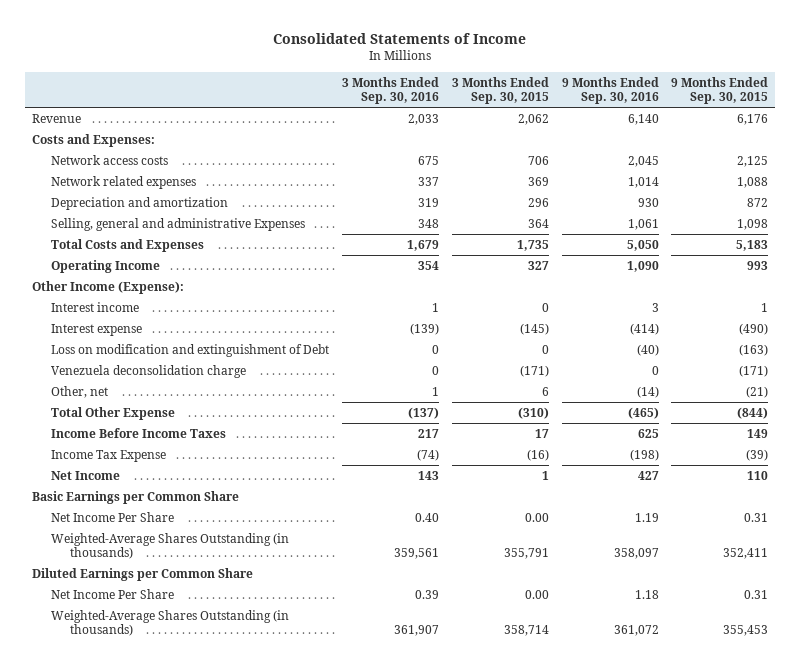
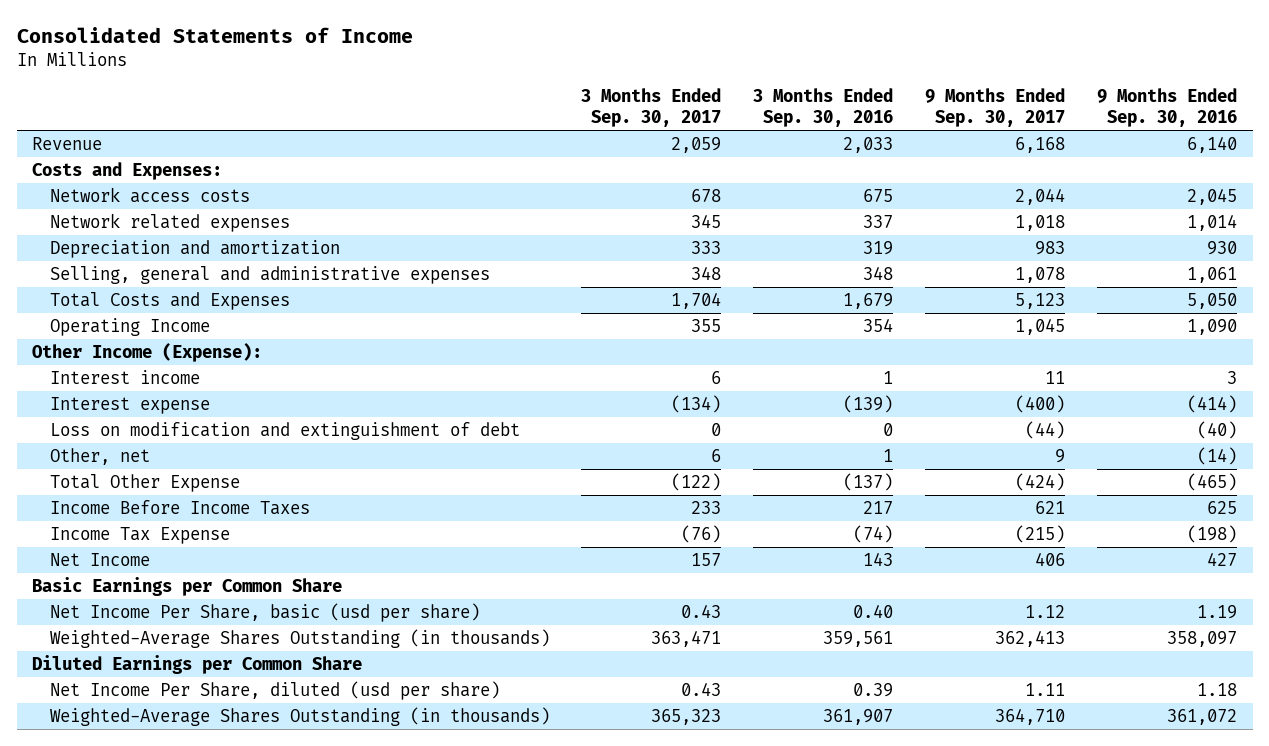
[451,77,549,105] 3 Months Ended Sep. 30, 2015 -> none
[671,77,769,105] 9 Months Ended Sep. 30, 2015 -> none
none -> [581,88,722,127] 3 Months Ended Sep. 30, 2017
none -> [925,88,1066,127] 9 Months Ended Sep. 30, 2017
[50,217,305,231] Selling, general and administrative Expenses -> [49,266,490,285] Selling, general and administrative expenses
[50,364,246,378] Venezuela deconsolidation charge -> none
[50,343,329,357] Loss on modification and extinguishment of Debt -> [49,422,520,441] Loss on modification and extinguishment of debt
[50,511,174,522] Net Income Per Share -> [49,603,480,623] Net Income Per Share, basic (usd per share)
[50,588,174,599] Net Income Per Share -> [49,681,500,701] Net Income Per Share, diluted (usd per share)

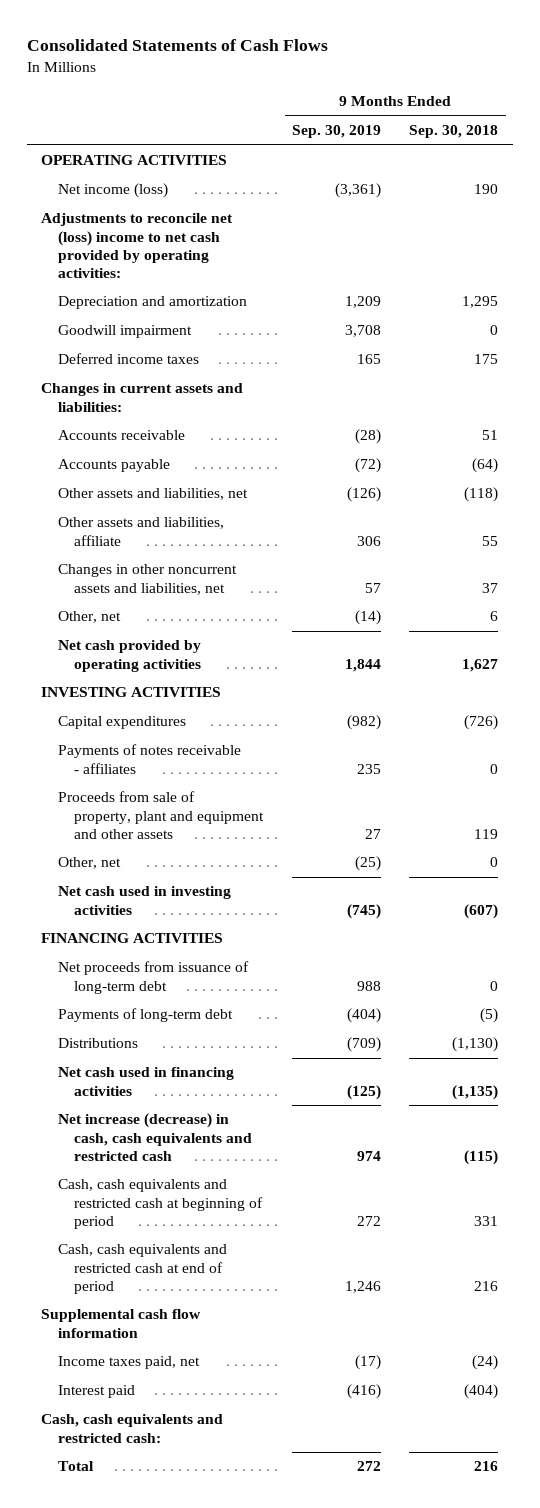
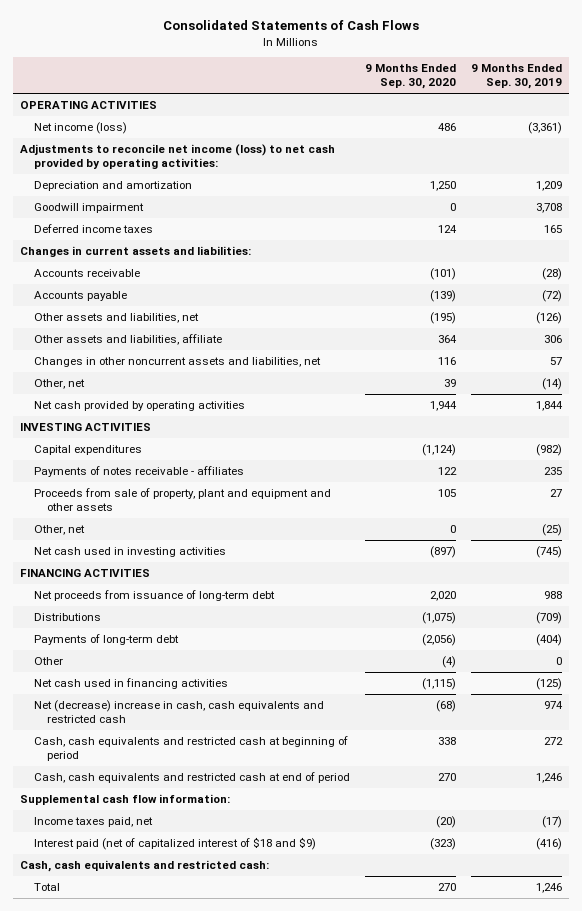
[409,125,499,139] Sep. 30, 2018 -> none
none -> [364,64,456,90] 9 Months Ended Sep. 30, 2020
[41,213,234,279] Adjustments to reconcile net (loss) income to net cash provided by operating activities: -> [20,144,336,169] Adjustments to reconcile net income (loss) to net cash provided by operating activities:
[57,1008,233,1023] Payments of long-term debt -> [33,634,179,646] Payments of long-term debt
none -> [33,657,63,666] Other
[57,1113,253,1161] Net increase (decrease) in cash, cash equivalents and restricted cash -> [33,700,324,723] Net (decrease) increase in cash, cash equivalents and restricted cash
[41,1309,202,1338] Supplemental cash flow information -> [20,794,231,806] Supplemental cash flow information:
[57,1385,135,1399] Interest paid -> [33,837,316,851] Interest paid (net of capitalized interest of $18 and $9)
[356,1461,381,1472] 272 -> [535,883,562,894] 1,246

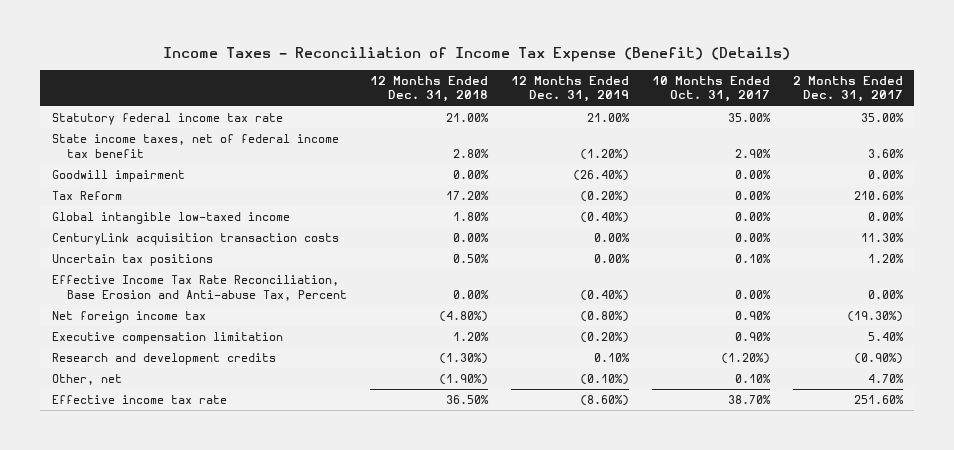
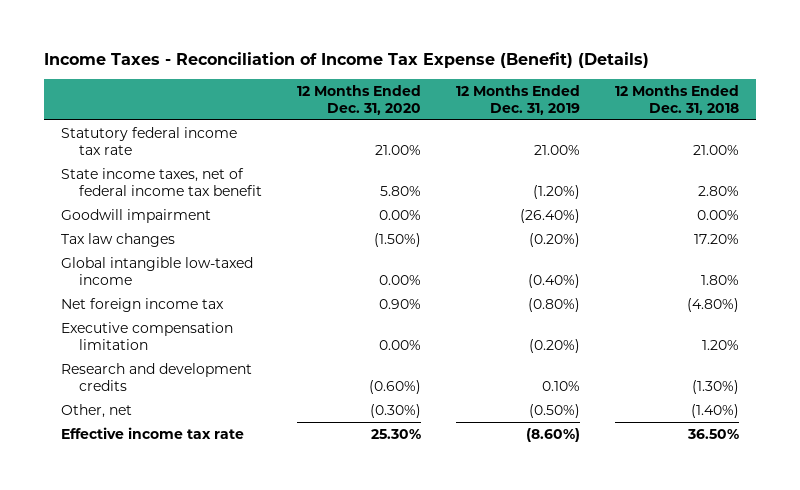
[651,75,770,103] 10 Months Ended Oct. 31, 2017 -> none
[792,75,903,103] 2 Months Ended Dec. 31, 2017 -> none
none -> [297,84,422,115] 12 Months Ended Dec. 31, 2020
[51,191,122,201] Tax Reform -> [61,232,176,247] Tax law changes
[51,233,339,246] CenturyLink acquisition transaction costs -> none
[51,254,213,267] Uncertain tax positions -> none
[51,275,348,301] Effective Income Tax Rate Reconciliation, Base Erosion and Anti-abuse Tax, Percent -> none
[439,374,489,386] (1.90%) -> [690,403,739,418] (1.40%)
[579,374,629,386] (0.10%) -> [529,403,581,418] (0.50%)

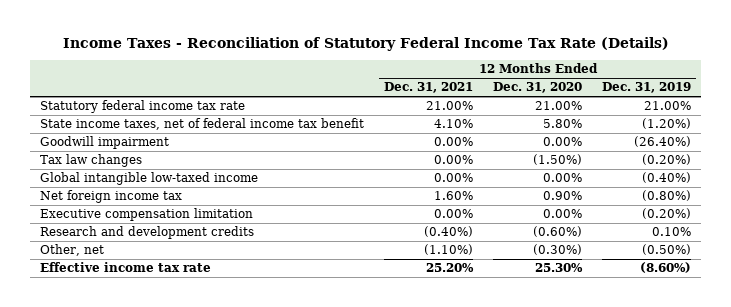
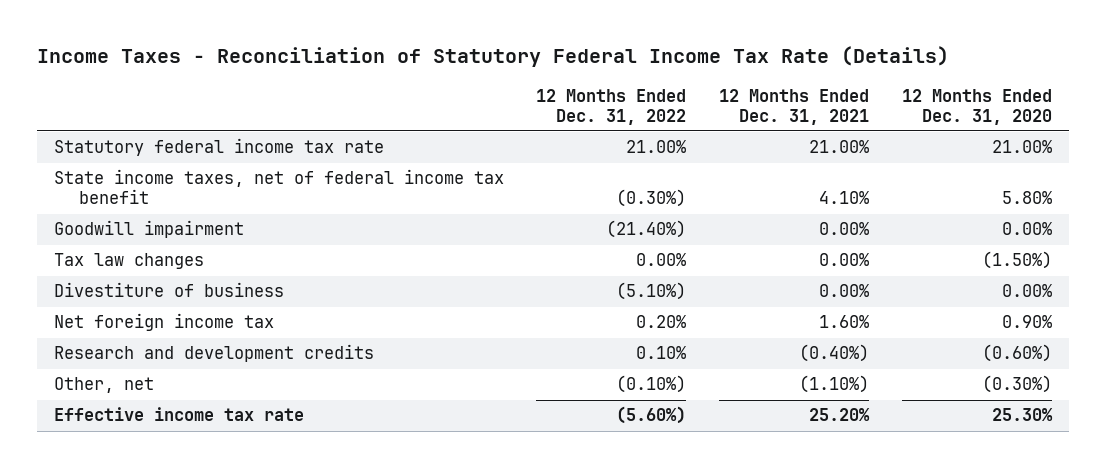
[601,82,691,94] Dec. 31, 2019 -> none
none -> [536,88,687,125] 12 Months Ended Dec. 31, 2022
[40,172,259,186] Global intangible low-taxed income -> none
none -> [53,282,284,298] Divestiture of business
[40,208,254,222] Executive compensation limitation -> none

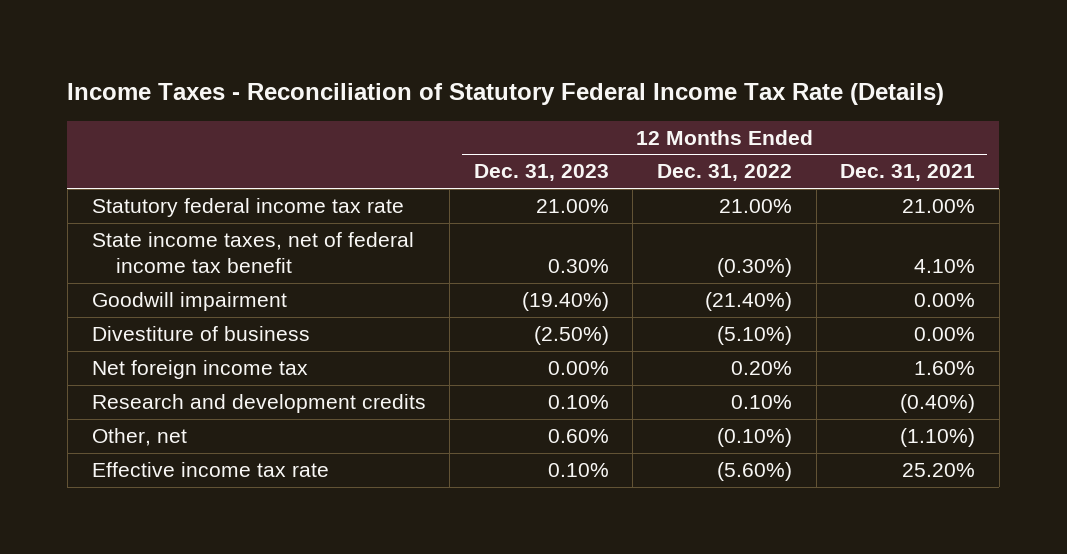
[902,88,1053,125] 12 Months Ended Dec. 31, 2020 -> none
none -> [473,164,609,182] Dec. 31, 2023
[53,253,204,270] Tax law changes -> none

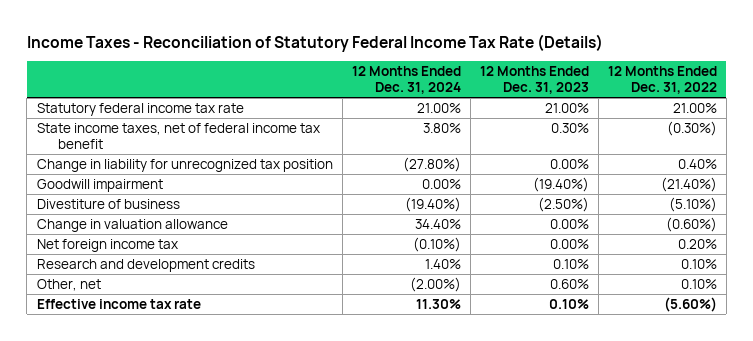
[840,164,976,182] Dec. 31, 2021 -> none
none -> [351,65,461,95] 12 Months Ended Dec. 31, 2024
none -> [36,158,333,172] Change in liability for unrecognized tax position
none -> [36,218,228,232] Change in valuation allowance
[717,428,793,448] (0.10%) -> [680,278,717,289] 0.10%

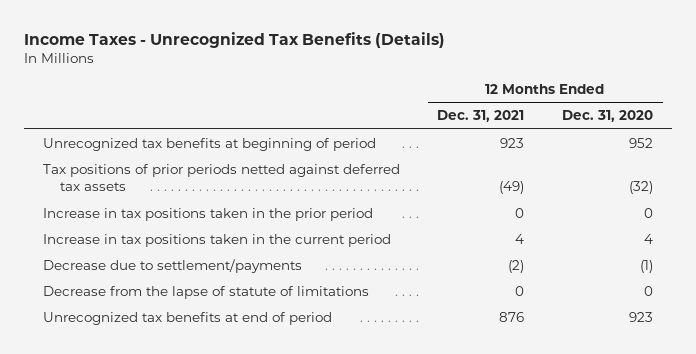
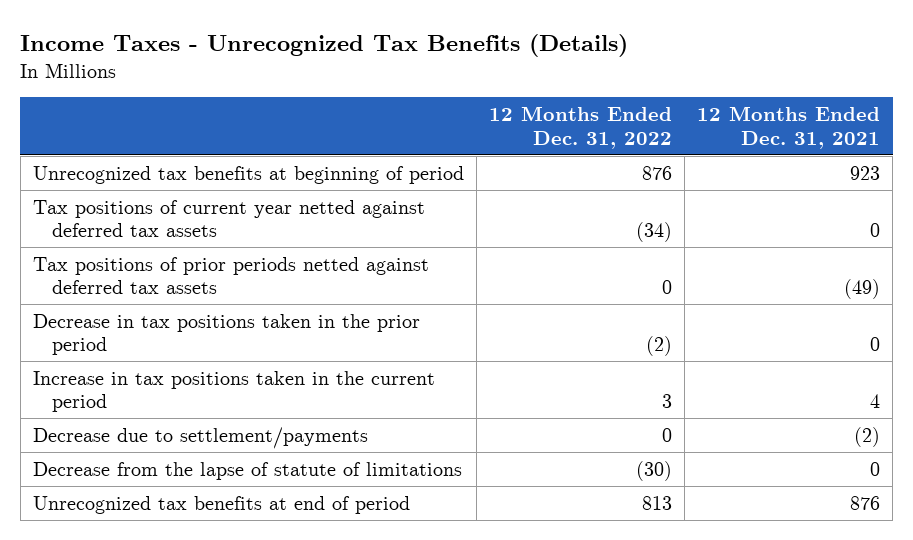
[562,110,654,123] Dec. 31, 2020 -> none
none -> [488,106,672,149] 12 Months Ended Dec. 31, 2022
none -> [32,199,425,238] Tax positions of current year netted against deferred tax assets
[42,207,373,221] Increase in tax positions taken in the prior period -> [32,313,420,356] Decrease in tax positions taken in the prior period

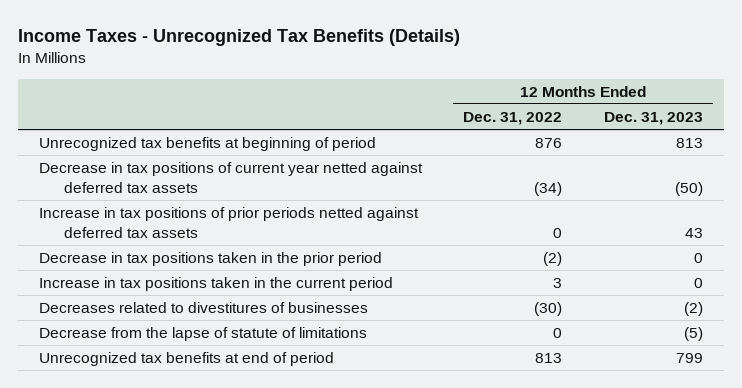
[697,106,881,149] 12 Months Ended Dec. 31, 2021 -> none
none -> [603,111,703,125] Dec. 31, 2023
[32,199,425,238] Tax positions of current year netted against deferred tax assets -> [38,161,423,194] Decrease in tax positions of current year netted against deferred tax assets
[32,256,429,295] Tax positions of prior periods netted against deferred tax assets -> [38,206,419,239] Increase in tax positions of prior periods netted against deferred tax assets
[32,426,368,449] Decrease due to settlement/payments -> none
none -> [38,301,368,313] Decreases related to divestitures of businesses
[635,460,672,481] (30) -> [553,327,563,338] 0

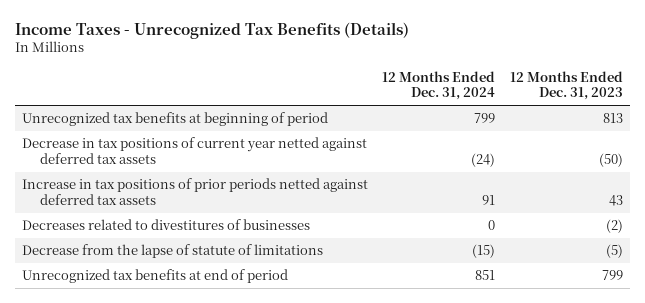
[463,111,563,125] Dec. 31, 2022 -> none
none -> [382,71,496,101] 12 Months Ended Dec. 31, 2024
[38,251,382,266] Decrease in tax positions taken in the prior period -> none
[38,276,393,291] Increase in tax positions taken in the current period -> none

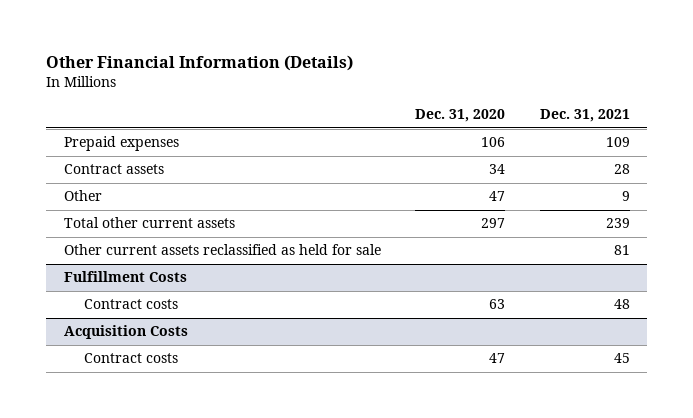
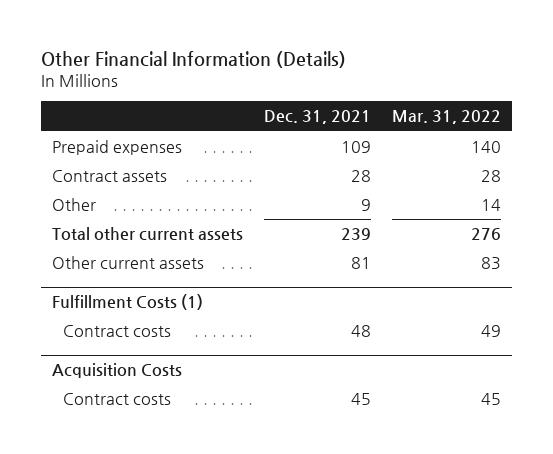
[415,109,506,123] Dec. 31, 2020 -> none
none -> [392,110,502,125] Mar. 31, 2022
[63,244,381,256] Other current assets reclassified as held for sale -> [51,255,204,269] Other current assets
[63,271,187,283] Fulfillment Costs -> [51,294,203,311] Fulfillment Costs (1)

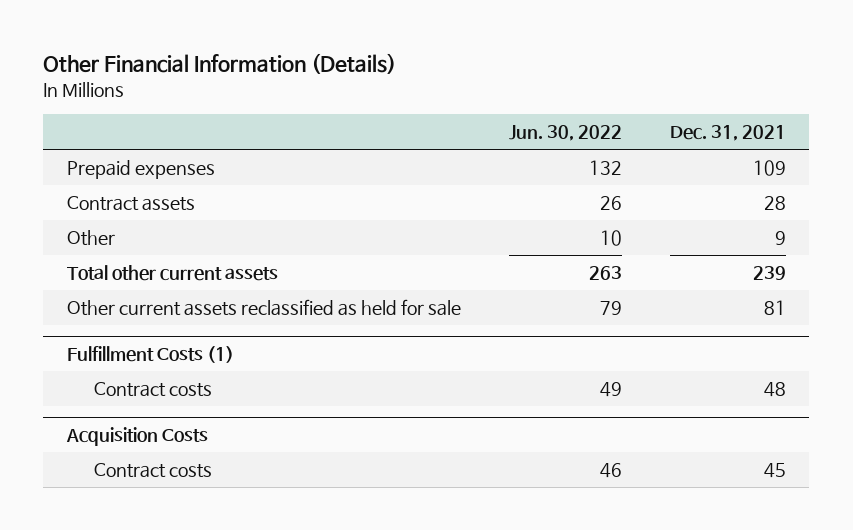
[392,110,502,125] Mar. 31, 2022 -> none
none -> [508,125,622,142] Jun. 30, 2022
[51,255,204,269] Other current assets -> [67,298,462,316] Other current assets reclassified as held for sale

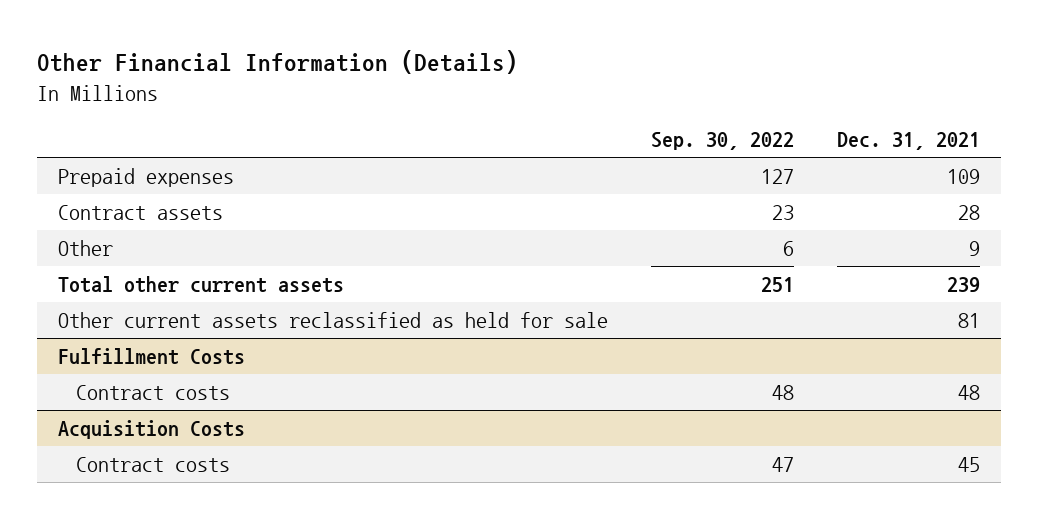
[508,125,622,142] Jun. 30, 2022 -> none
none -> [651,132,795,151] Sep. 30, 2022
[67,346,235,364] Fulfillment Costs (1) -> [58,347,246,365] Fulfillment Costs

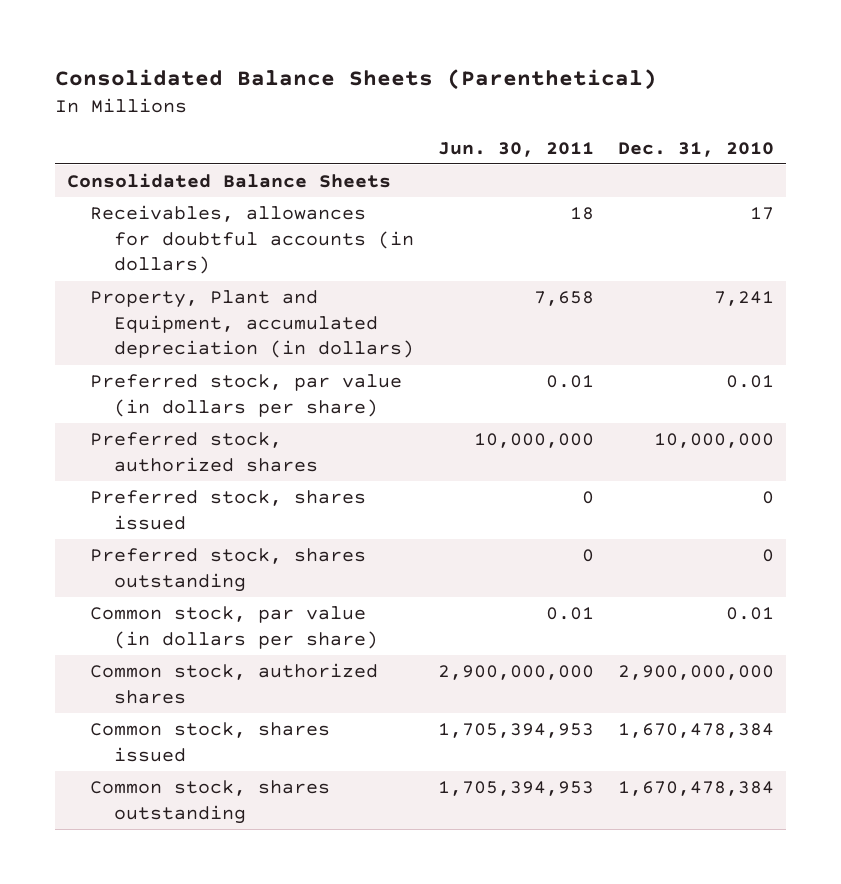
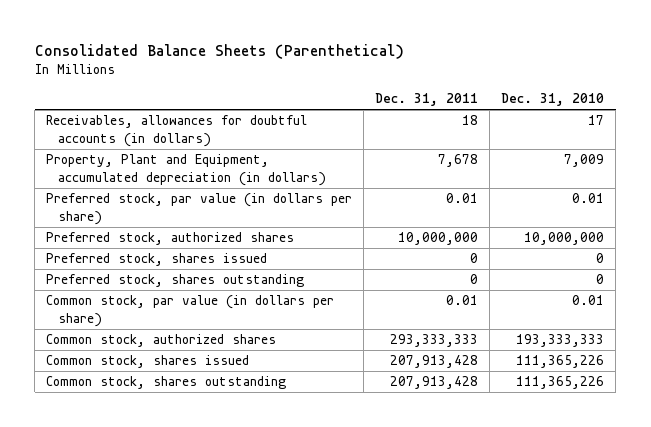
[438,141,595,157] Jun. 30, 2011 -> none
none -> [375,93,479,107] Dec. 31, 2011
[66,172,391,188] Consolidated Balance Sheets -> none
[714,290,775,306] 7,241 -> [564,154,605,168] 7,009
[618,664,775,680] 2,900,000,000 -> [516,334,605,348] 193,333,333
[618,722,775,738] 1,670,478,384 -> [516,355,605,369] 111,365,226
[618,780,775,796] 1,670,478,384 -> [516,376,605,390] 111,365,226

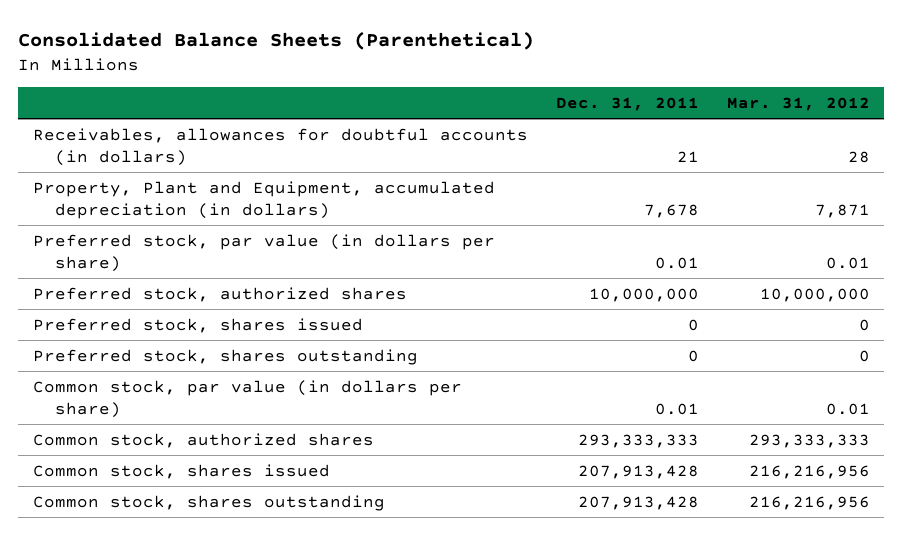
[501,93,605,107] Dec. 31, 2010 -> none
none -> [727,96,871,111] Mar. 31, 2012
[462,115,479,126] 18 -> [676,151,699,163] 21

